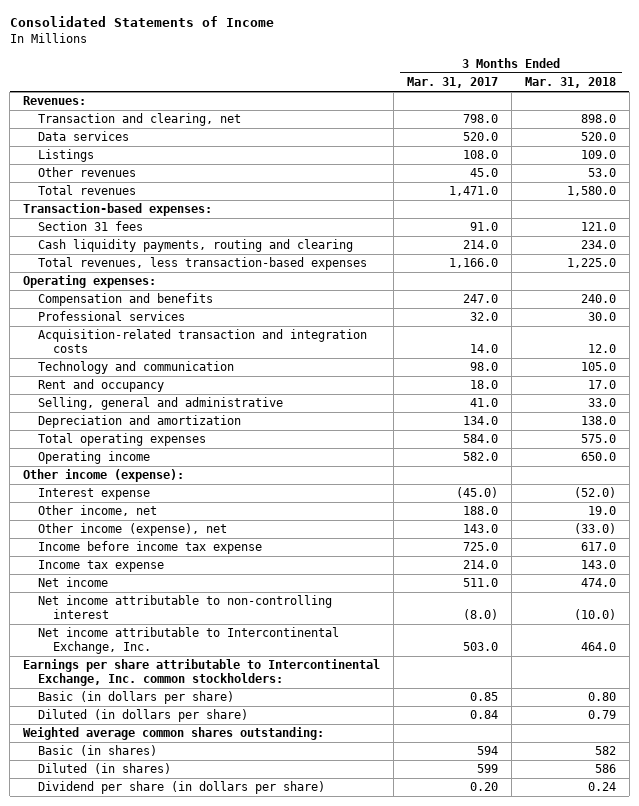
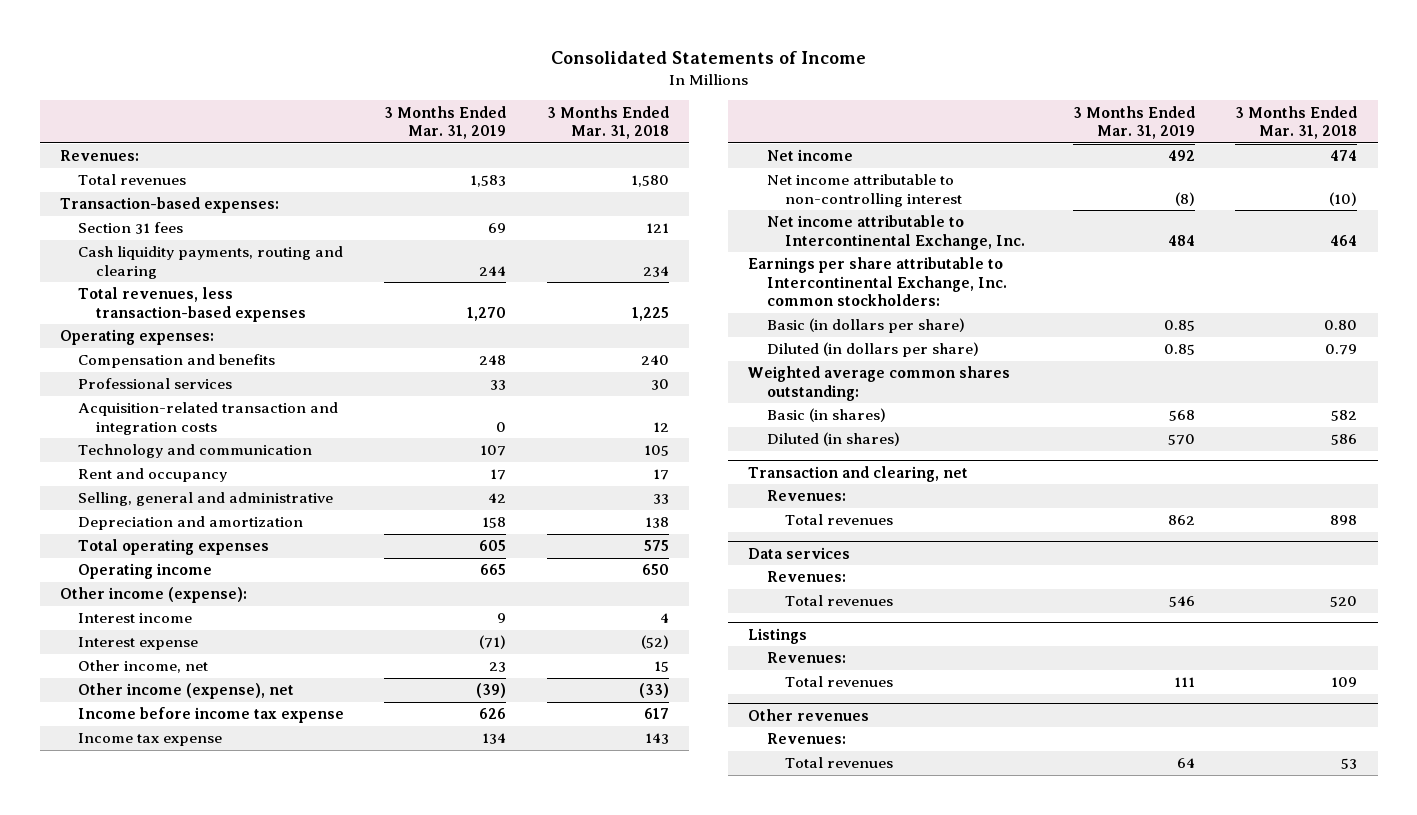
[406,77,498,89] Mar. 31, 2017 -> none
none -> [384,105,507,140] 3 Months Ended Mar. 31, 2019
[37,113,241,127] Transaction and clearing, net -> none
[37,131,129,142] Data services -> none
[37,149,94,163] Listings -> none
[37,167,136,178] Other revenues -> none
[566,186,616,197] 1,580.0 -> [630,175,669,188] 1,580
[580,222,616,232] 121.0 -> [645,223,669,234] 121
[580,240,616,250] 234.0 -> [642,265,669,277] 234
[566,258,616,269] 1,225.0 -> [631,306,669,321] 1,225
[580,294,616,304] 240.0 -> [640,355,669,366] 240
[587,312,616,322] 30.0 -> [650,379,669,391] 30
[587,344,616,354] 12.0 -> [652,421,669,432] 12
[580,362,616,372] 105.0 -> [643,445,669,457] 105
[587,380,616,390] 17.0 -> [652,469,669,481] 17
[587,398,616,408] 33.0 -> [652,494,669,505] 33
[580,416,616,426] 138.0 -> [644,517,669,529] 138
[580,434,616,444] 575.0 -> [643,540,669,552] 575
[580,452,616,462] 650.0 -> [641,564,669,576] 650
none -> [78,613,193,624] Interest income
[573,487,616,499] (52.0) -> [640,635,669,650] (52)
[587,506,616,516] 19.0 -> [653,661,669,673] 15
[573,523,616,535] (33.0) -> [638,683,669,699] (33)
[580,542,616,552] 617.0 -> [643,708,669,720] 617
[580,560,616,570] 143.0 -> [644,733,669,745] 143
[580,578,616,588] 474.0 -> [1330,150,1358,162] 474
[573,609,616,621] (10.0) -> [1329,191,1358,206] (10)
[580,642,616,652] 464.0 -> [1330,234,1358,246] 464
[37,781,325,795] Dividend per share (in dollars per share) -> none
none -> [748,465,969,482] Transaction and clearing, net
none -> [766,490,846,502] Revenues:
none -> [784,514,893,526] Total revenues
none -> [748,546,851,559] Data services
none -> [766,571,846,583] Revenues:
none -> [784,595,893,607] Total revenues
none -> [748,627,808,644] Listings
none -> [766,652,846,664] Revenues:
none -> [784,676,893,688] Total revenues
none -> [748,708,870,721] Other revenues
none -> [766,733,846,745] Revenues:
none -> [784,757,893,769] Total revenues

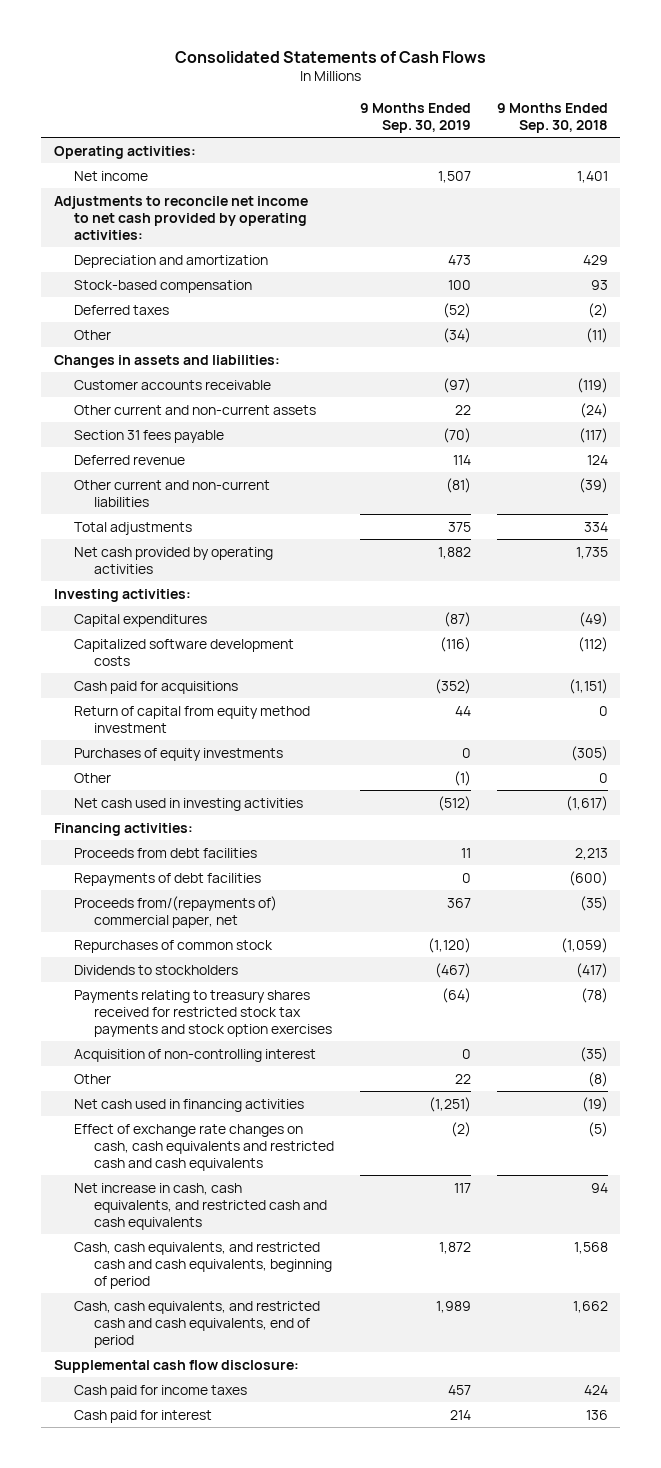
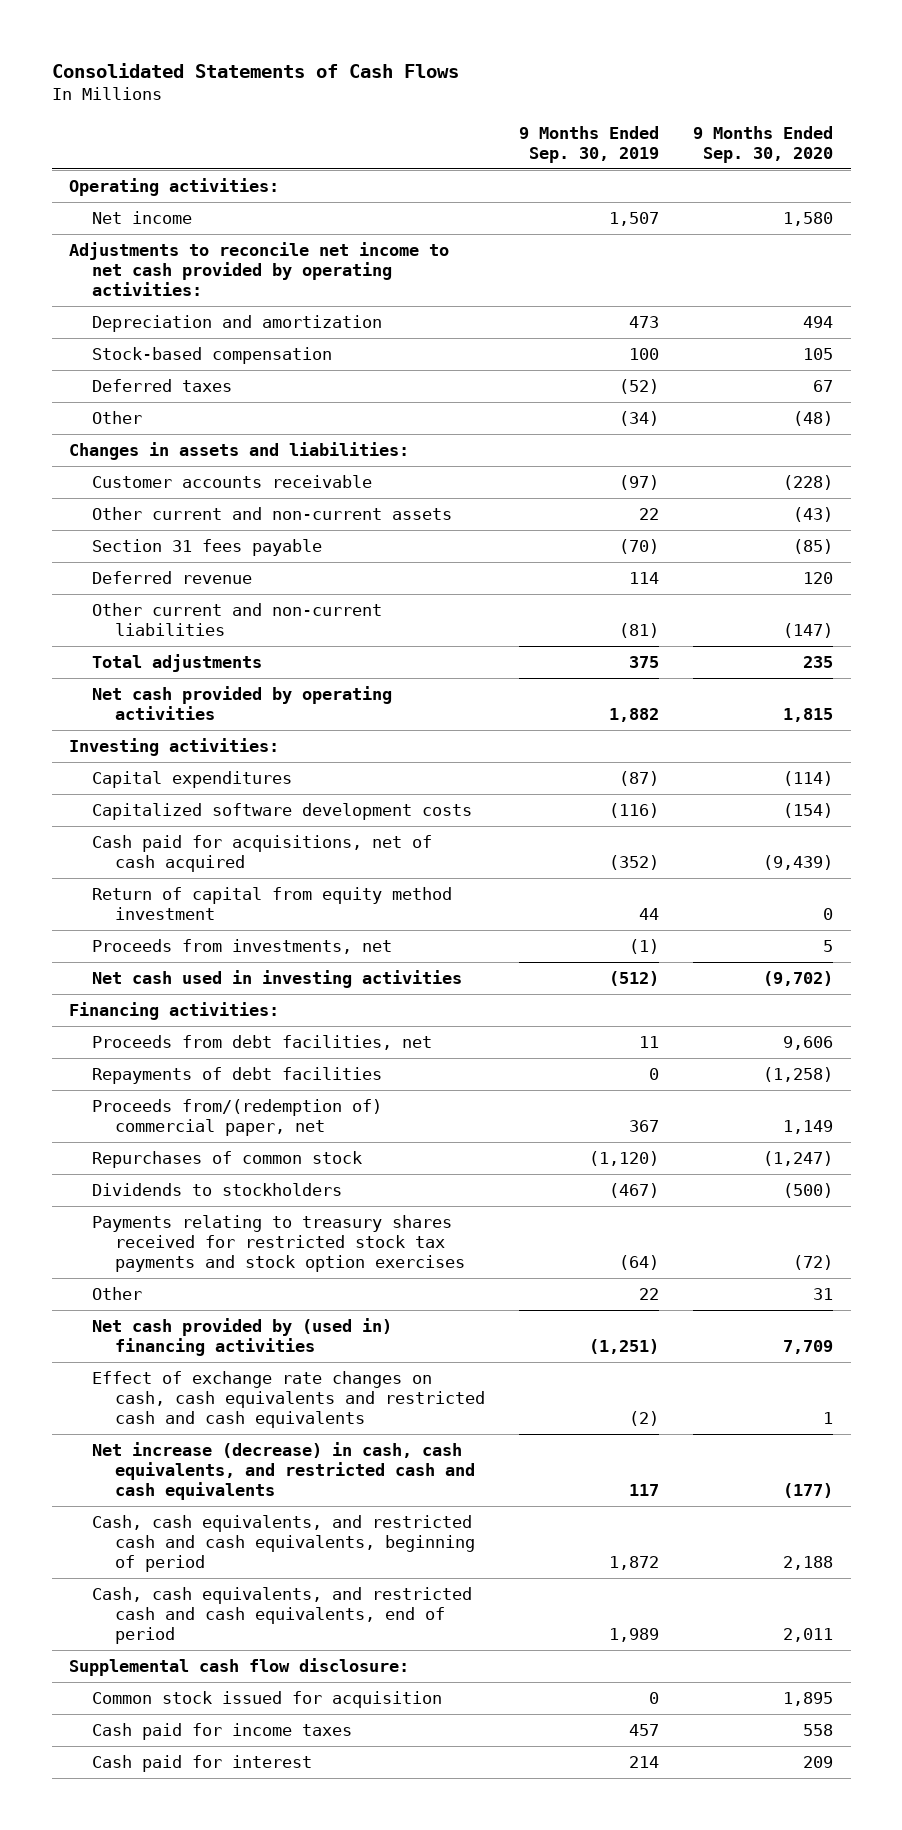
[496,102,608,134] 9 Months Ended Sep. 30, 2018 -> none
none -> [693,125,834,163] 9 Months Ended Sep. 30, 2020
[74,680,239,694] Cash paid for acquisitions -> [92,834,433,872] Cash paid for acquisitions, net of cash acquired
[74,747,284,761] Purchases of equity investments -> none
[74,772,112,783] Other -> none
none -> [92,938,393,954] Proceeds from investments, net
[74,847,258,858] Proceeds from debt facilities -> [92,1034,433,1050] Proceeds from debt facilities, net
[74,895,278,928] Proceeds from/(repayments of) commercial paper, net -> [92,1098,383,1136] Proceeds from/(redemption of) commercial paper, net
[74,1048,317,1062] Acquisition of non-controlling interest -> none
[74,1098,305,1112] Net cash used in financing activities -> [92,1317,393,1356] Net cash provided by (used in) financing activities
[74,1182,328,1230] Net increase in cash, cash equivalents, and restricted cash and cash equivalents -> [92,1441,476,1501] Net increase (decrease) in cash, cash equivalents, and restricted cash and cash equivalents
none -> [92,1690,443,1708] Common stock issued for acquisition

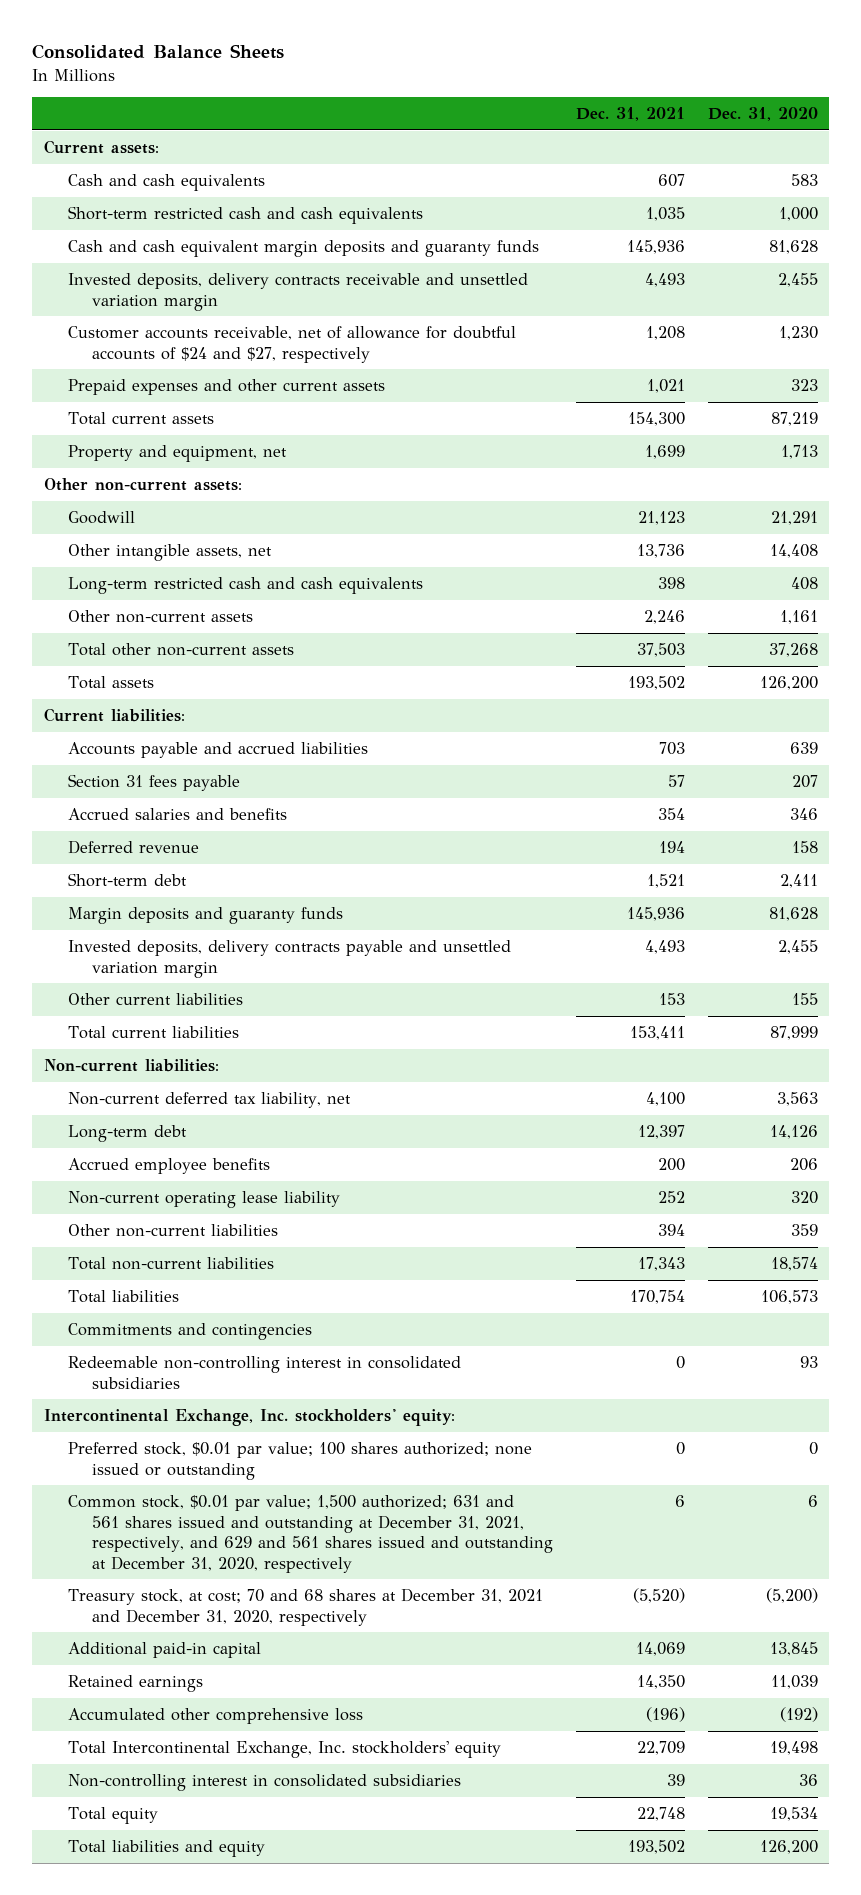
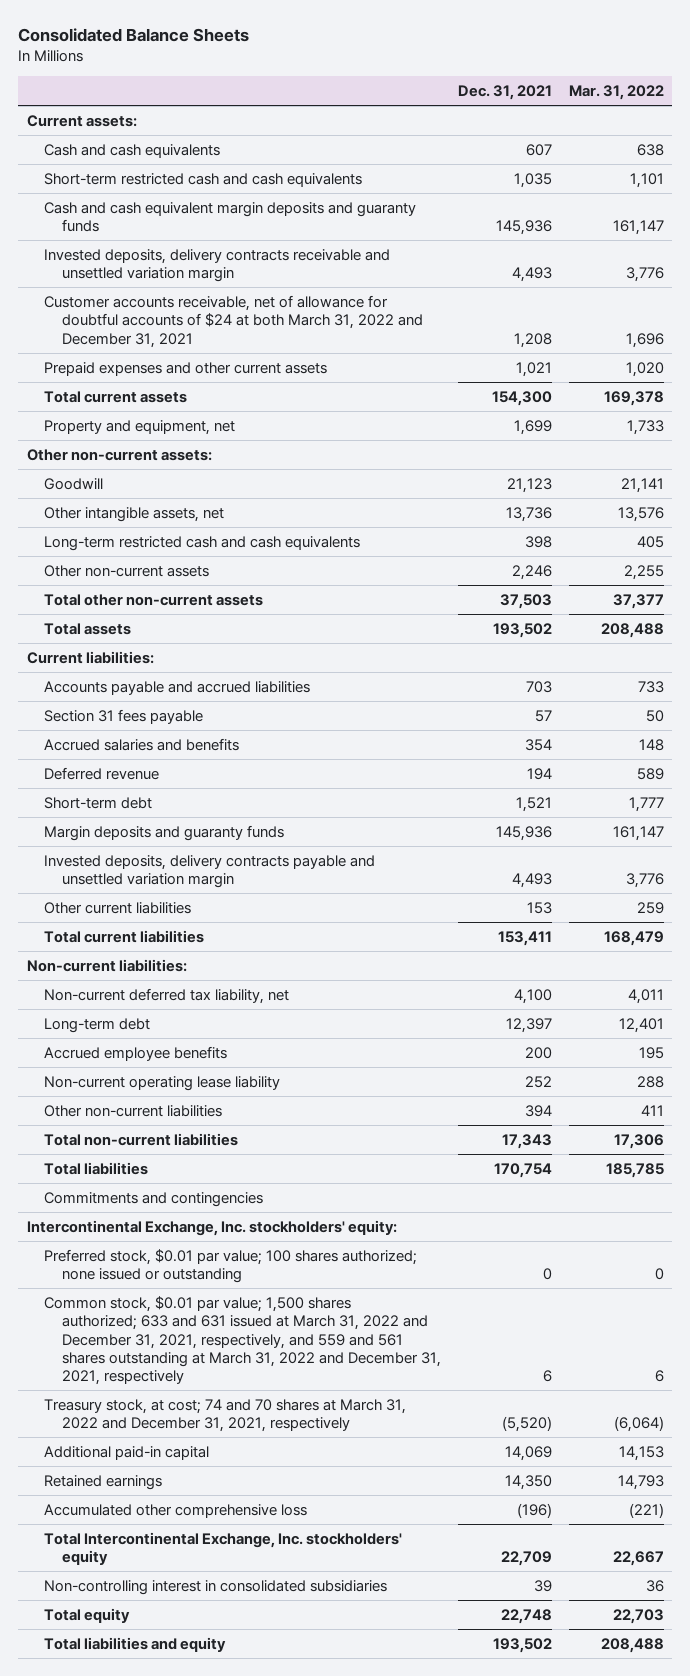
[707,107,818,122] Dec. 31, 2020 -> none
none -> [568,84,664,100] Mar. 31, 2022
[68,326,517,363] Customer accounts receivable, net of allowance for doubtful accounts of $24 and $27, respectively -> [44,294,423,348] Customer accounts receivable, net of allowance for doubtful accounts of $24 at both March 31, 2022 and December 31, 2021
[68,1356,462,1389] Redeemable non-controlling interest in consolidated subsidiaries -> none
[68,1495,554,1573] Common stock, $0.01 par value; 1,500 authorized; 631 and 561 shares issued and outstanding at December 31, 2021, respectively, and 629 and 561 shares issued and outstanding at December 31, 2020, respectively -> [44,1295,441,1386] Common stock, $0.01 par value; 1,500 shares authorized; 633 and 631 issued at March 31, 2022 and December 31, 2021, respectively, and 559 and 561 shares outstanding at March 31, 2022 and December 31, 2021, respectively
[68,1588,544,1626] Treasury stock, at cost; 70 and 68 shares at December 31, 2021 and December 31, 2020, respectively -> [44,1398,407,1433] Treasury stock, at cost; 74 and 70 shares at March 31, 2022 and December 31, 2021, respectively

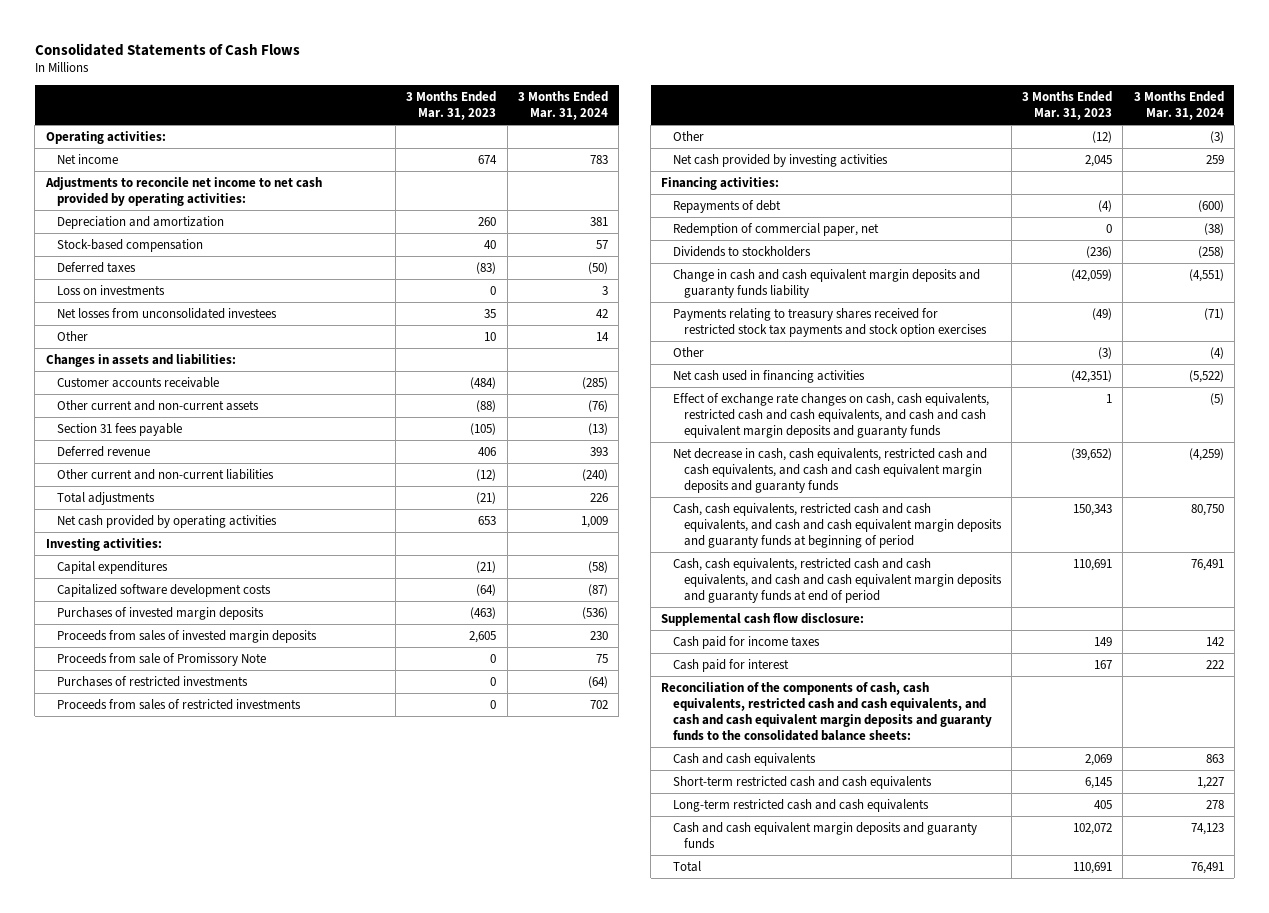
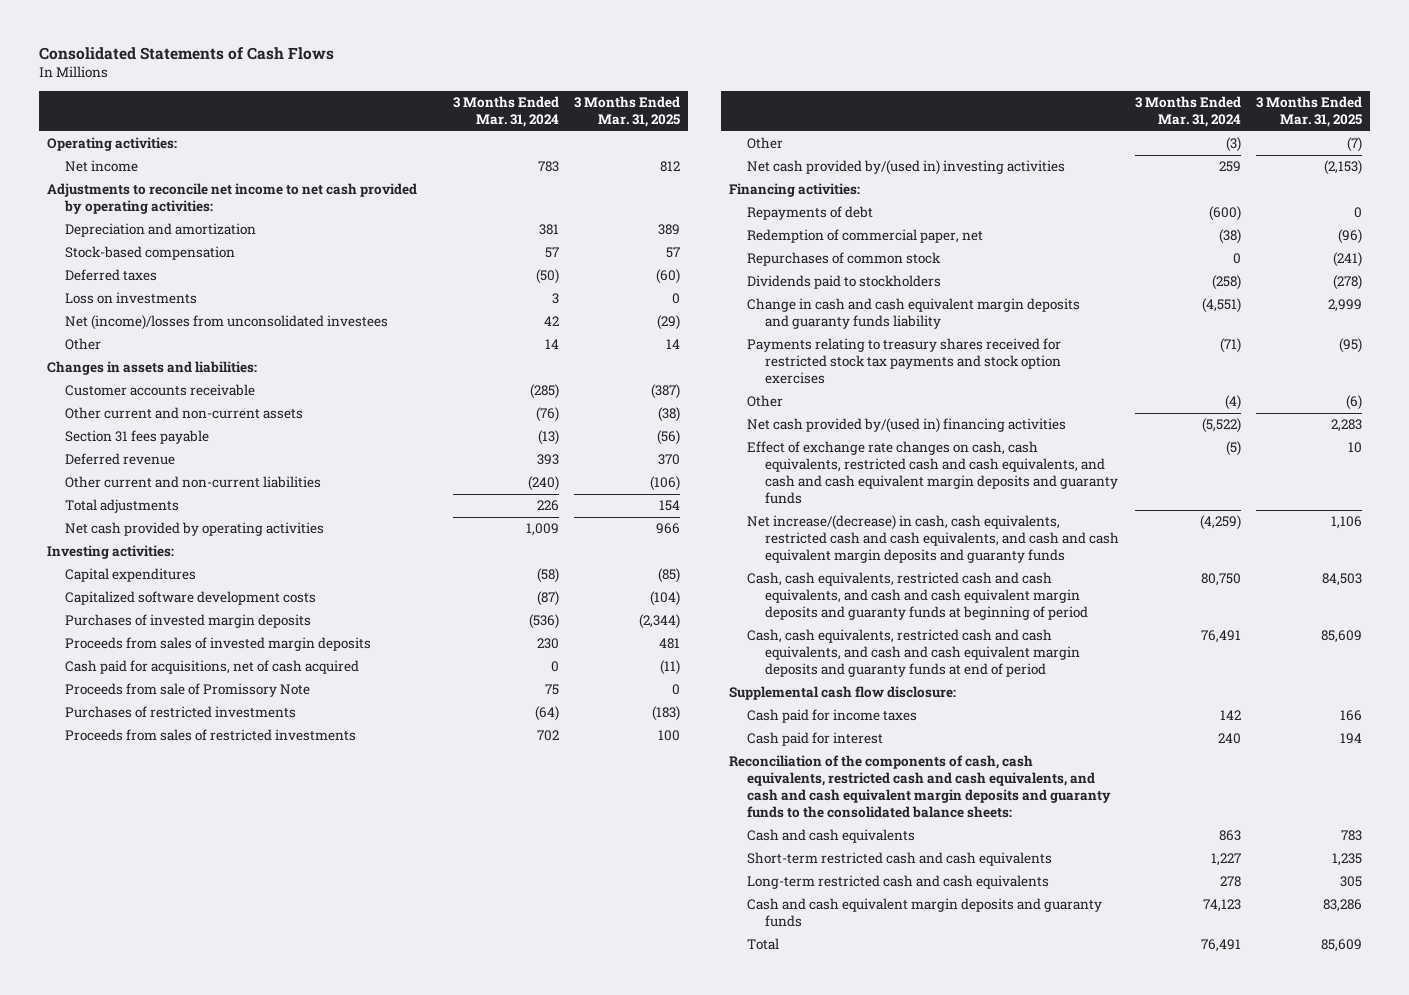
[406,90,497,120] 3 Months Ended Mar. 31, 2023 -> none
none -> [574,96,681,128] 3 Months Ended Mar. 31, 2025
[56,307,277,319] Net losses from unconsolidated investees -> [64,315,388,331] Net (income)/losses from unconsolidated investees
none -> [64,660,359,675] Cash paid for acquisitions, net of cash acquired
[672,153,888,167] Net cash provided by investing activities -> [747,160,1066,176] Net cash provided by/(used in) investing activities
none -> [747,252,942,267] Repurchases of common stock
[672,245,811,257] Dividends to stockholders -> [747,275,942,290] Dividends paid to stockholders
[672,369,865,383] Net cash used in financing activities -> [747,418,1067,434] Net cash provided by/(used in) financing activities
[672,447,987,493] Net decrease in cash, cash equivalents, restricted cash and cash equivalents, and cash and cash equivalent margin deposits and guaranty funds -> [747,515,1120,564] Net increase/(decrease) in cash, cash equivalents, restricted cash and cash equivalents, and cash and cash equivalent margin deposits and guaranty funds
[1205,659,1224,669] 222 -> [1217,733,1241,745] 240

